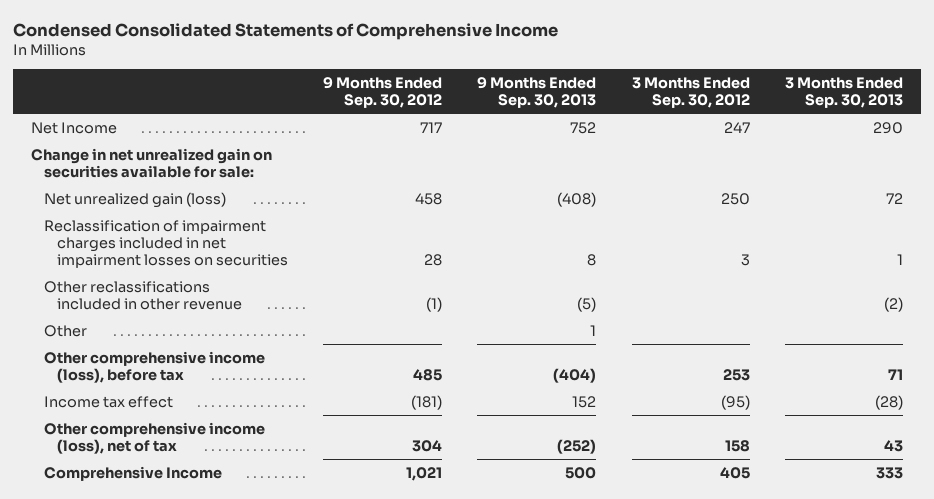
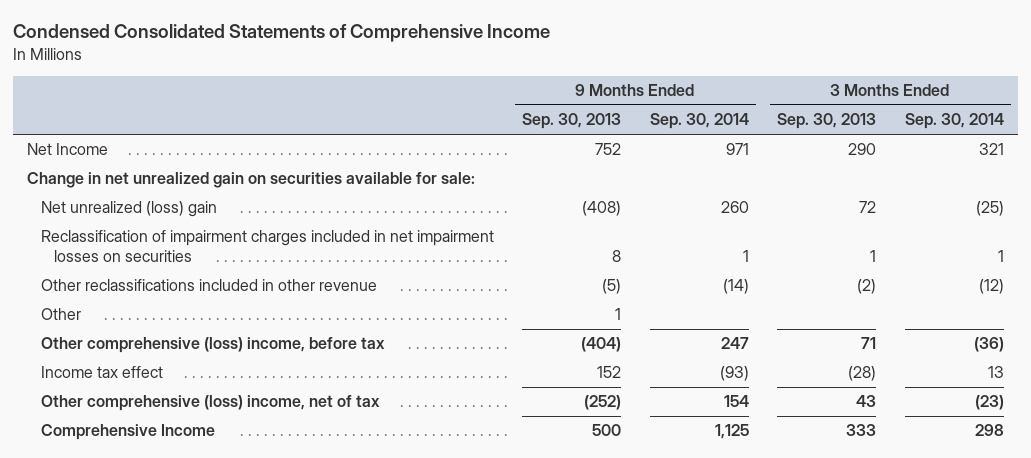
[323,76,443,109] 9 Months Ended Sep. 30, 2012 -> none
[631,76,750,109] 3 Months Ended Sep. 30, 2012 -> none
none -> [649,113,749,130] Sep. 30, 2014
none -> [904,113,1004,130] Sep. 30, 2014
[44,191,227,208] Net unrealized gain (loss) -> [40,201,217,218] Net unrealized (loss) gain
[44,350,266,383] Other comprehensive income (loss), before tax -> [40,337,385,354] Other comprehensive (loss) income, before tax
[44,421,266,454] Other comprehensive income (loss), net of tax -> [40,395,380,412] Other comprehensive (loss) income, net of tax

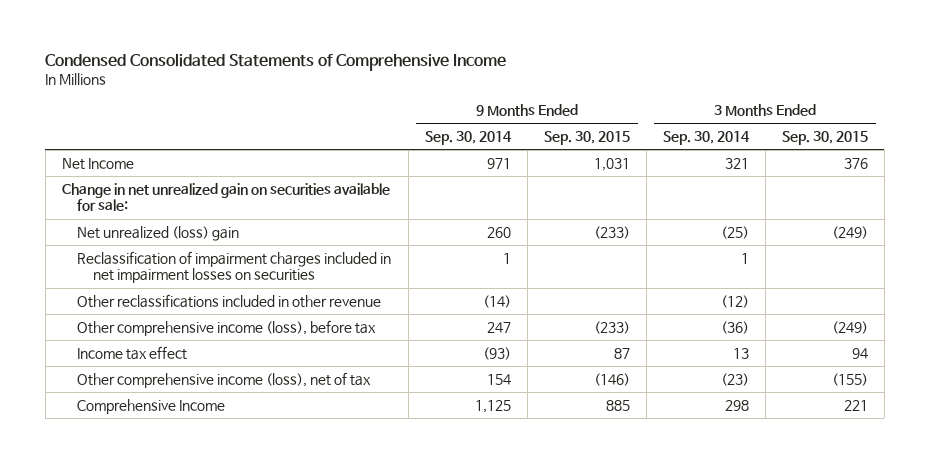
[522,113,622,130] Sep. 30, 2013 -> none
[777,113,877,130] Sep. 30, 2013 -> none
none -> [543,131,630,146] Sep. 30, 2015
none -> [781,131,868,146] Sep. 30, 2015
[40,308,81,321] Other -> none
[40,337,385,354] Other comprehensive (loss) income, before tax -> [77,319,377,336] Other comprehensive income (loss), before tax
[40,395,380,412] Other comprehensive (loss) income, net of tax -> [77,371,372,388] Other comprehensive income (loss), net of tax

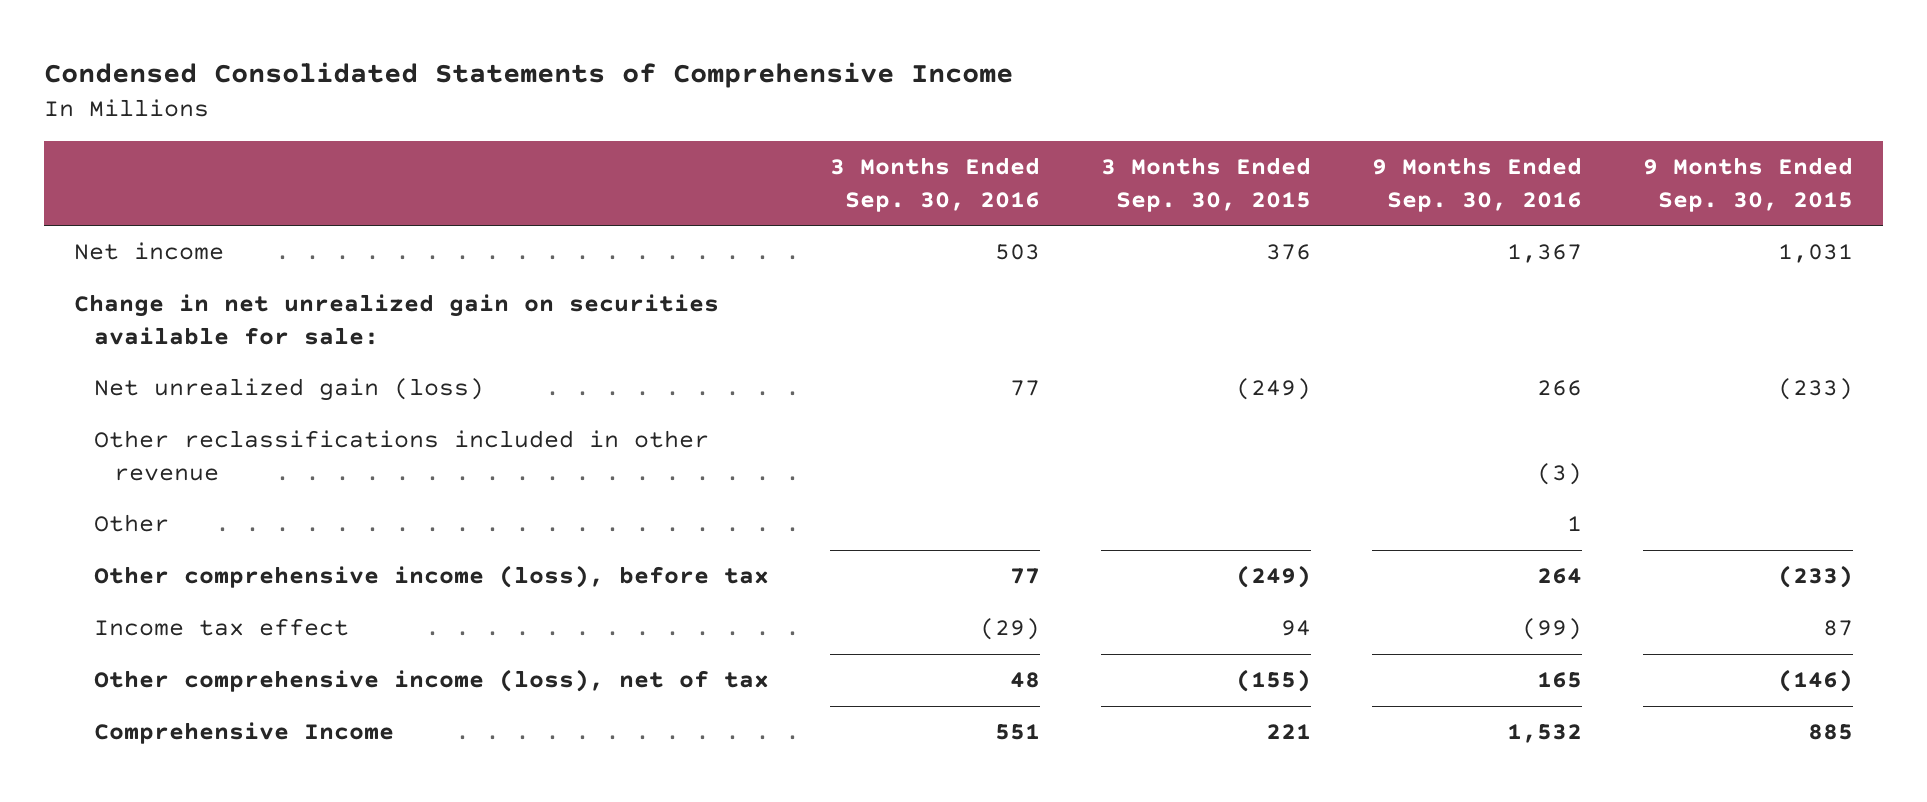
[424,131,512,146] Sep. 30, 2014 -> none
[662,131,750,146] Sep. 30, 2014 -> none
none -> [829,157,1040,212] 3 Months Ended Sep. 30, 2016
none -> [1371,157,1582,212] 9 Months Ended Sep. 30, 2016
[61,157,134,170] Net Income -> [73,242,224,261] Net income
[77,250,392,284] Reclassification of impairment charges included in net impairment losses on securities -> none
[77,225,240,241] Net unrealized (loss) gain -> [94,378,485,402] Net unrealized gain (loss)
none -> [94,514,170,533] Other

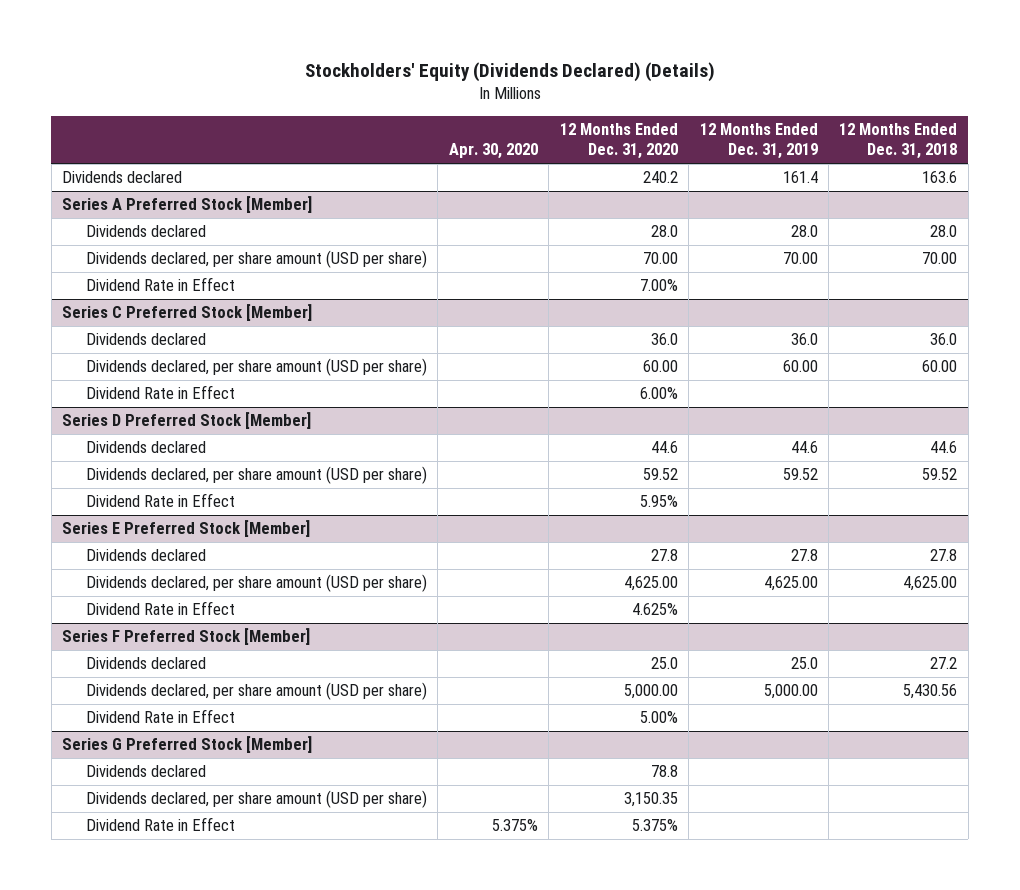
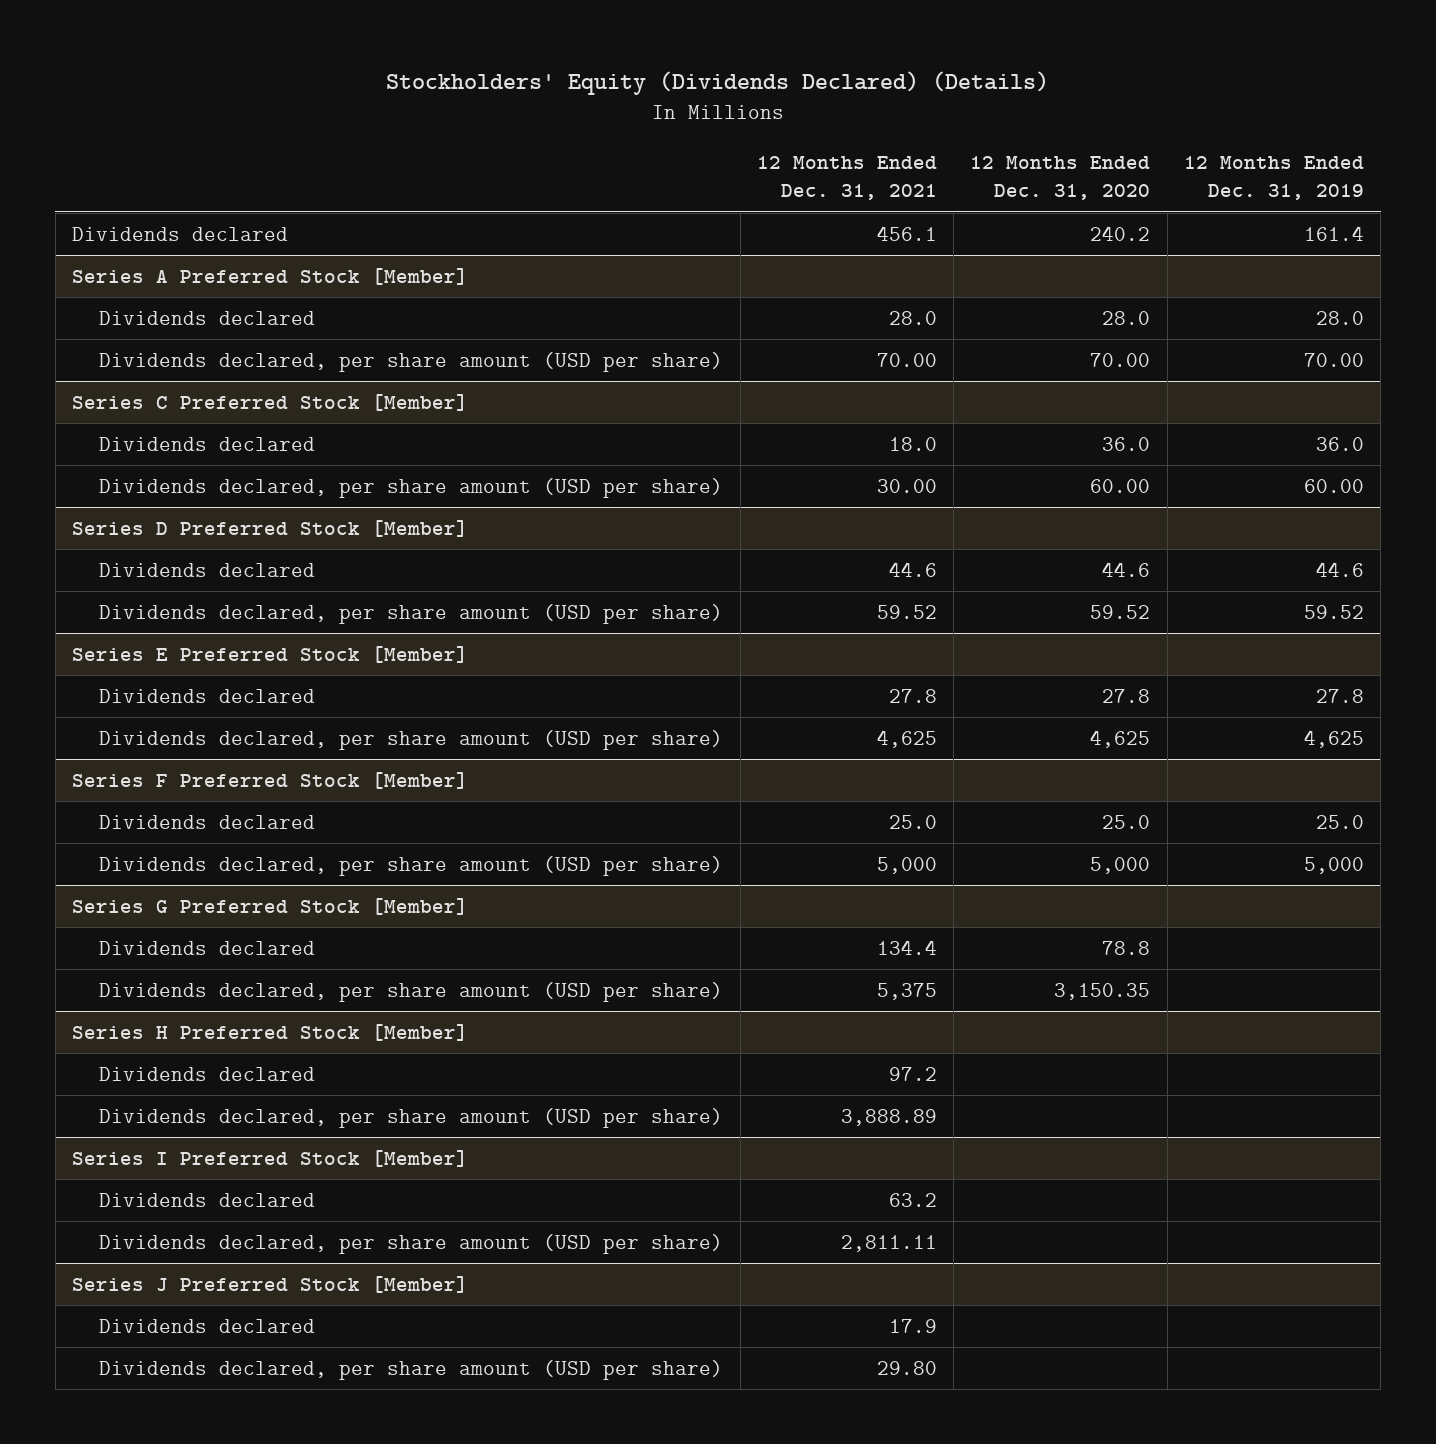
[448,143,538,160] Apr. 30, 2020 -> none
[839,123,958,160] 12 Months Ended Dec. 31, 2018 -> none
none -> [756,155,937,201] 12 Months Ended Dec. 31, 2021
[85,277,235,292] Dividend Rate in Effect -> none
[85,385,235,400] Dividend Rate in Effect -> none
[85,493,235,508] Dividend Rate in Effect -> none
[85,601,235,616] Dividend Rate in Effect -> none
[623,576,678,592] 4,625.00 -> [1090,729,1151,748] 4,625
[763,576,818,592] 4,625.00 -> [1304,729,1365,748] 4,625
[85,709,235,724] Dividend Rate in Effect -> none
[623,684,678,700] 5,000.00 -> [1090,856,1151,874] 5,000
[763,684,818,700] 5,000.00 -> [1304,856,1365,874] 5,000
[85,817,235,832] Dividend Rate in Effect -> none
none -> [72,1023,469,1041] Series H Preferred Stock [Member]
none -> [99,1066,316,1081] Dividends declared
none -> [99,1107,724,1128] Dividends declared, per share amount (USD per share)
none -> [72,1149,469,1167] Series I Preferred Stock [Member]
none -> [99,1192,316,1207] Dividends declared
none -> [99,1233,724,1254] Dividends declared, per share amount (USD per share)
none -> [72,1275,469,1293] Series J Preferred Stock [Member]
none -> [99,1318,316,1333] Dividends declared
none -> [99,1359,724,1380] Dividends declared, per share amount (USD per share)

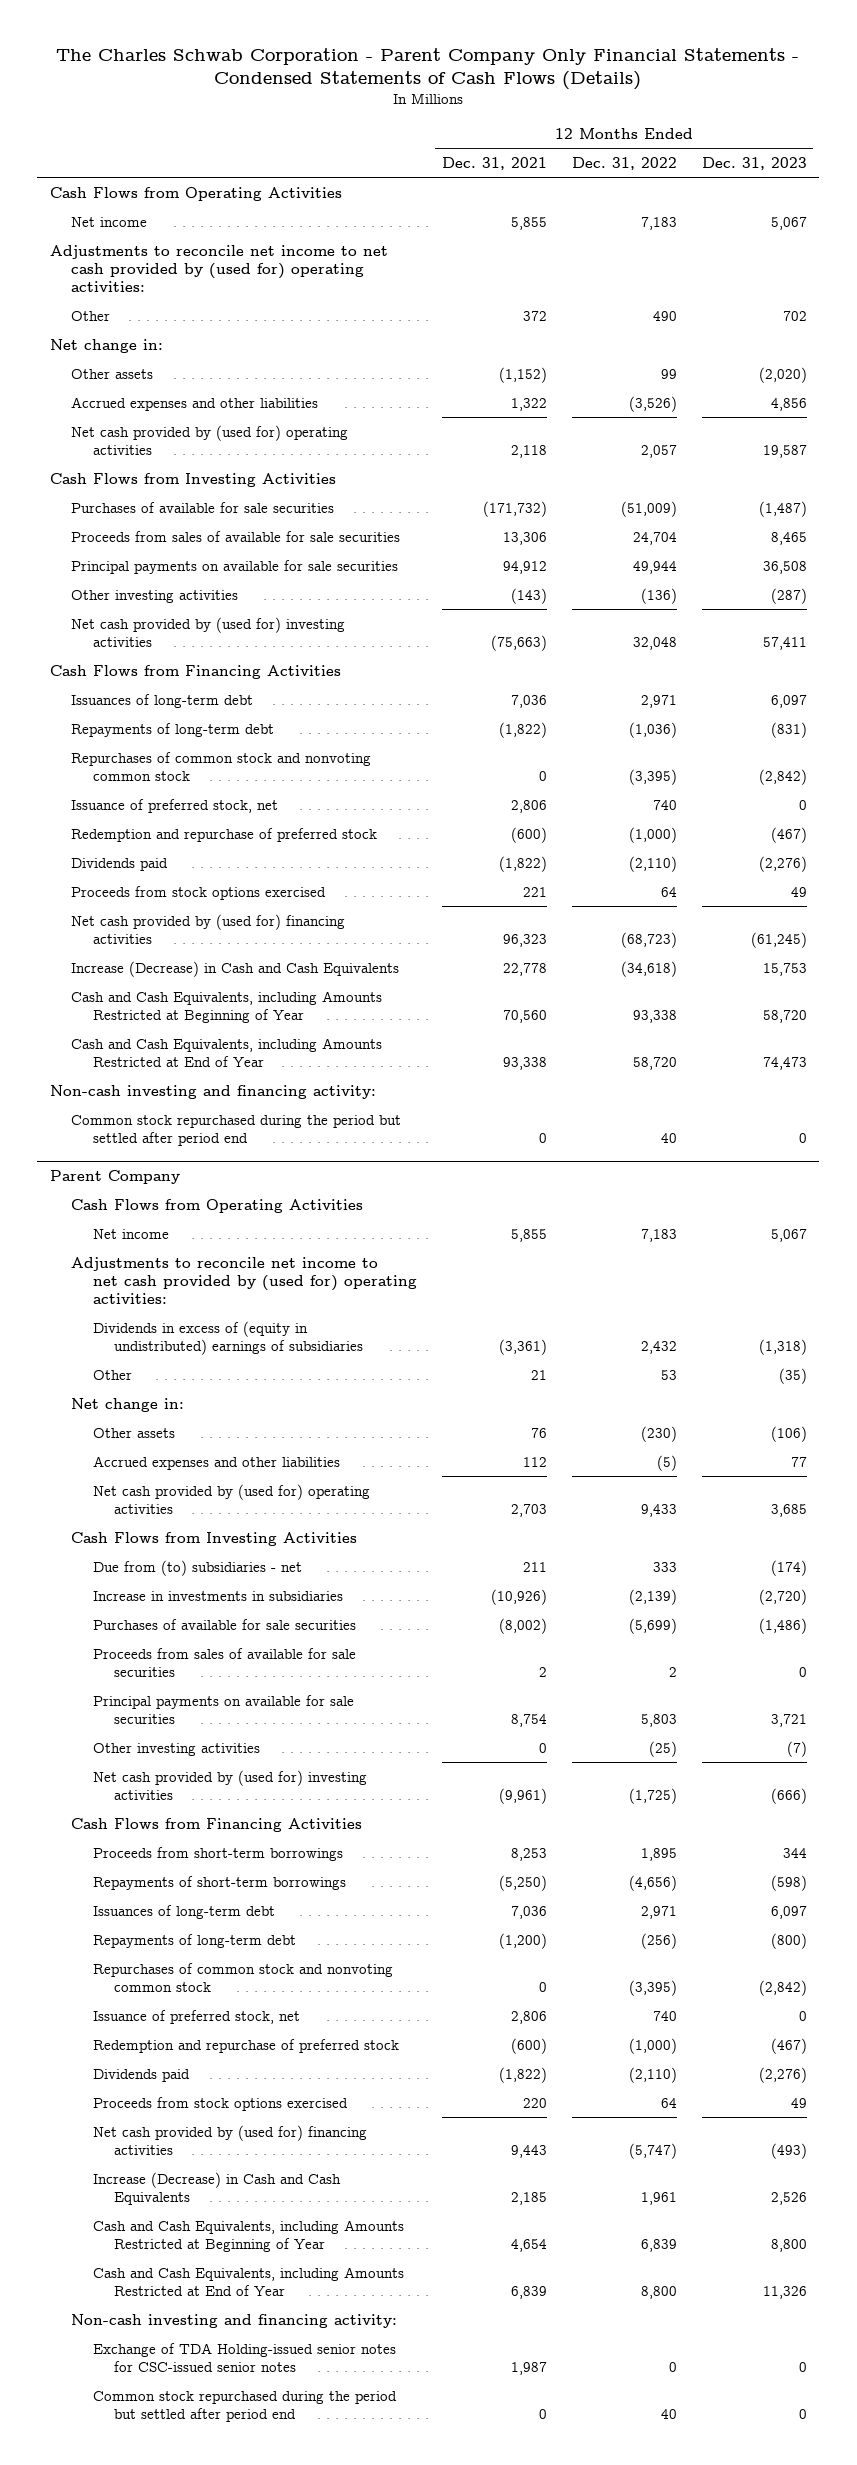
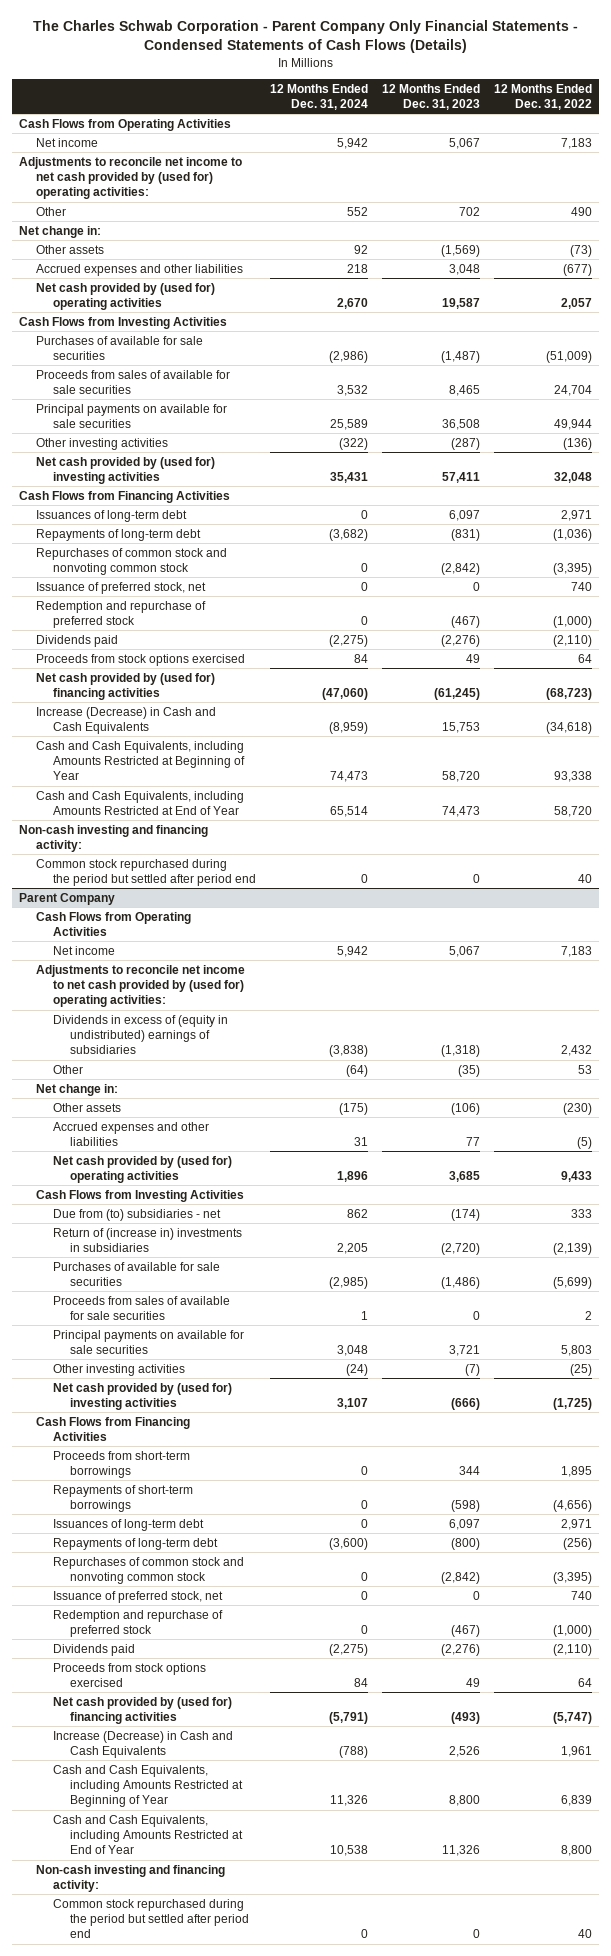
[441,156,547,170] Dec. 31, 2021 -> none
none -> [270,83,369,110] 12 Months Ended Dec. 31, 2024
[660,368,677,379] 99 -> [569,244,592,257] (73)
[758,366,807,383] (2,020) -> [440,244,480,257] (1,569)
[628,395,677,412] (3,526) -> [562,263,592,276] (677)
[770,397,807,411] 4,856 -> [448,263,480,275] 3,048
[92,1590,343,1601] Increase in investments in subsidiaries -> [53,1227,243,1253] Return of (increase in) investments in subsidiaries
[92,2342,396,2372] Exchange of TDA Holding-issued senior notes for CSC-issued senior notes -> none

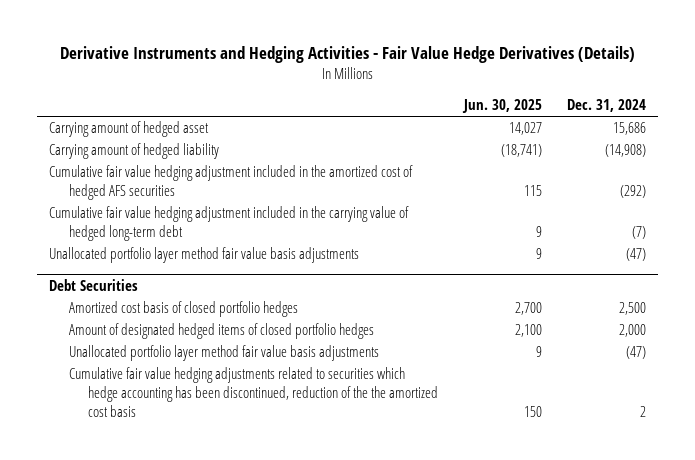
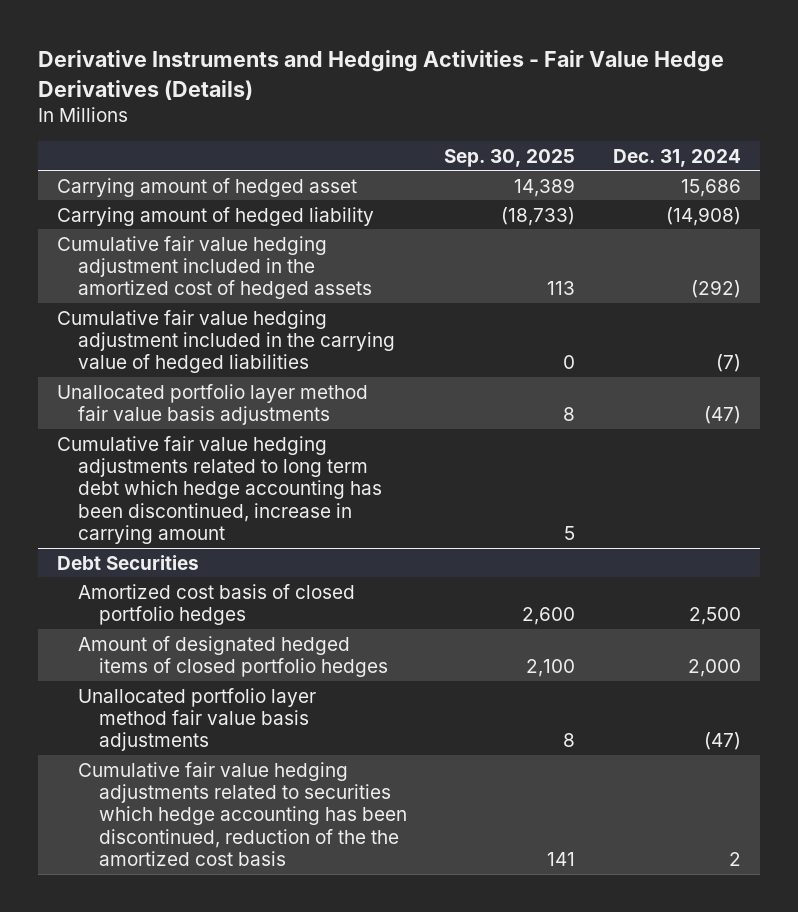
[461,99,542,114] Jun. 30, 2025 -> none
none -> [444,148,576,167] Sep. 30, 2025
[49,165,414,201] Cumulative fair value hedging adjustment included in the amortized cost of hedged AFS securities -> [57,235,372,300] Cumulative fair value hedging adjustment included in the amortized cost of hedged assets
[49,206,410,242] Cumulative fair value hedging adjustment included in the carrying value of hedged long-term debt -> [57,309,395,374] Cumulative fair value hedging adjustment included in the carrying value of hedged liabilities
none -> [57,435,382,544] Cumulative fair value hedging adjustments related to long term debt which hedge accounting has been discontinued, increase in carrying amount

